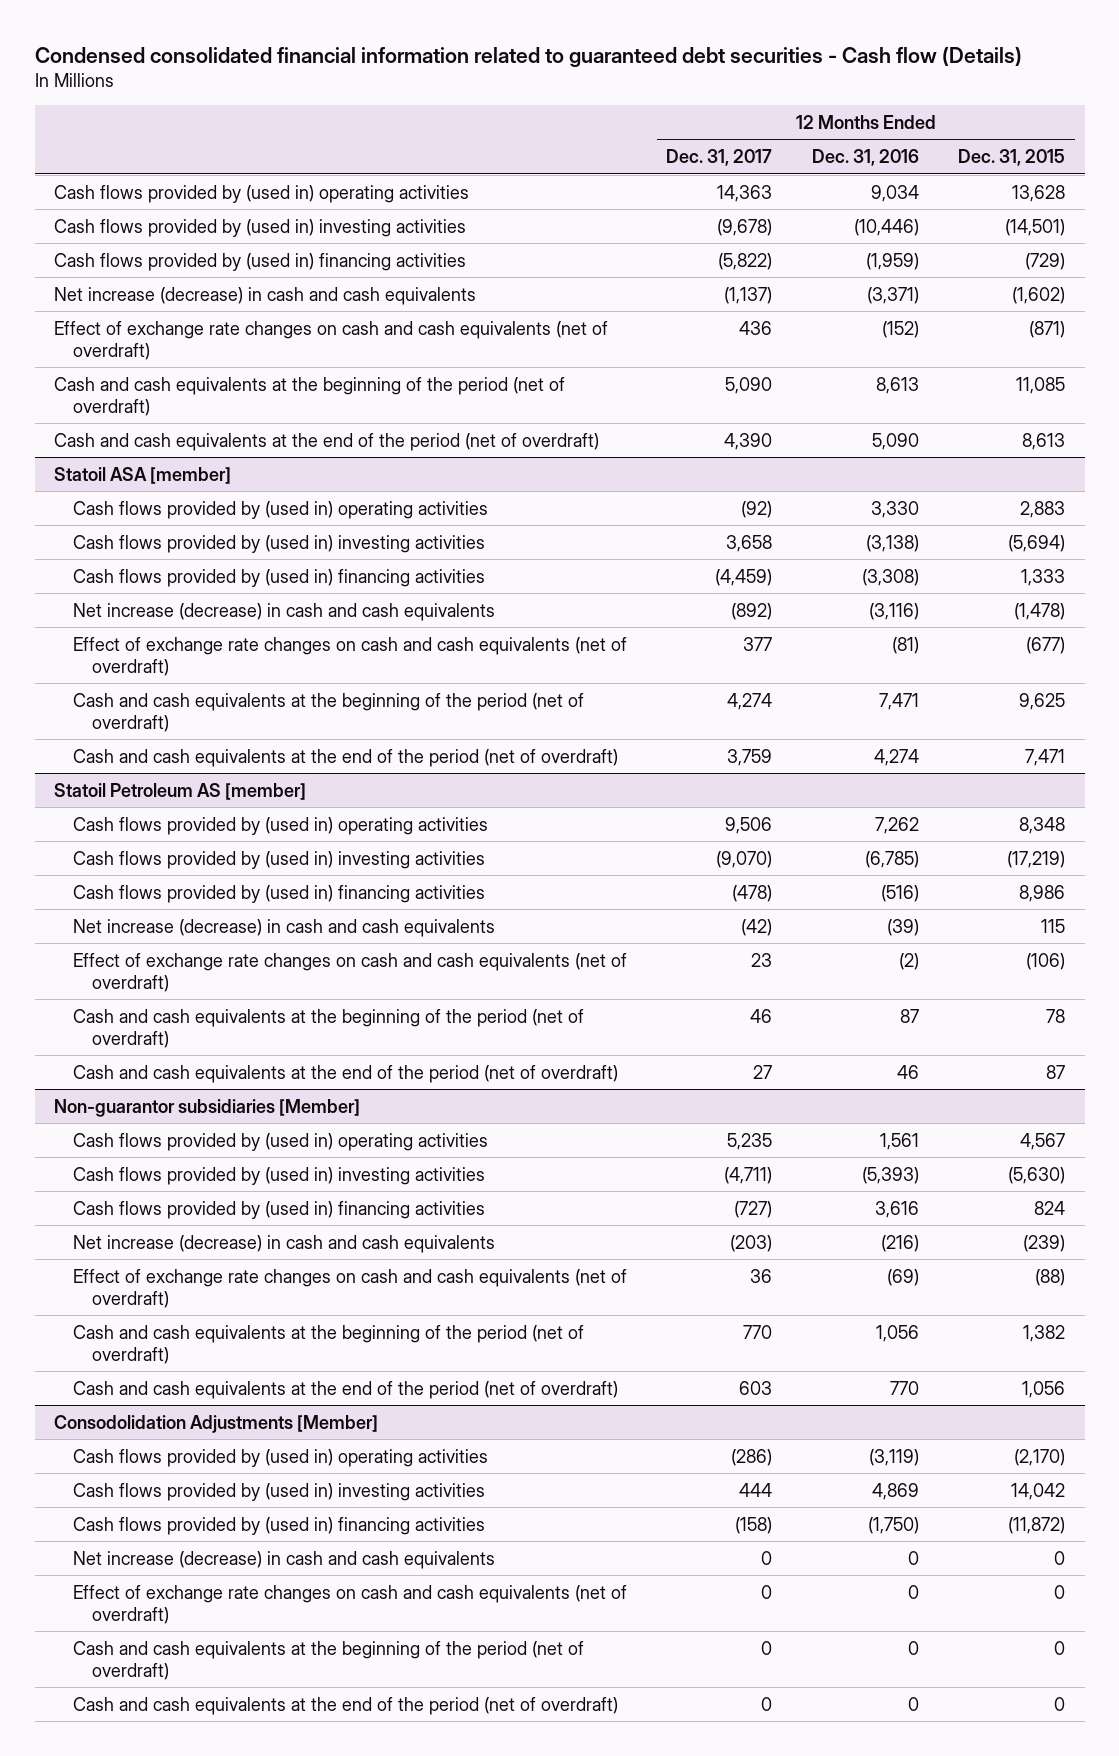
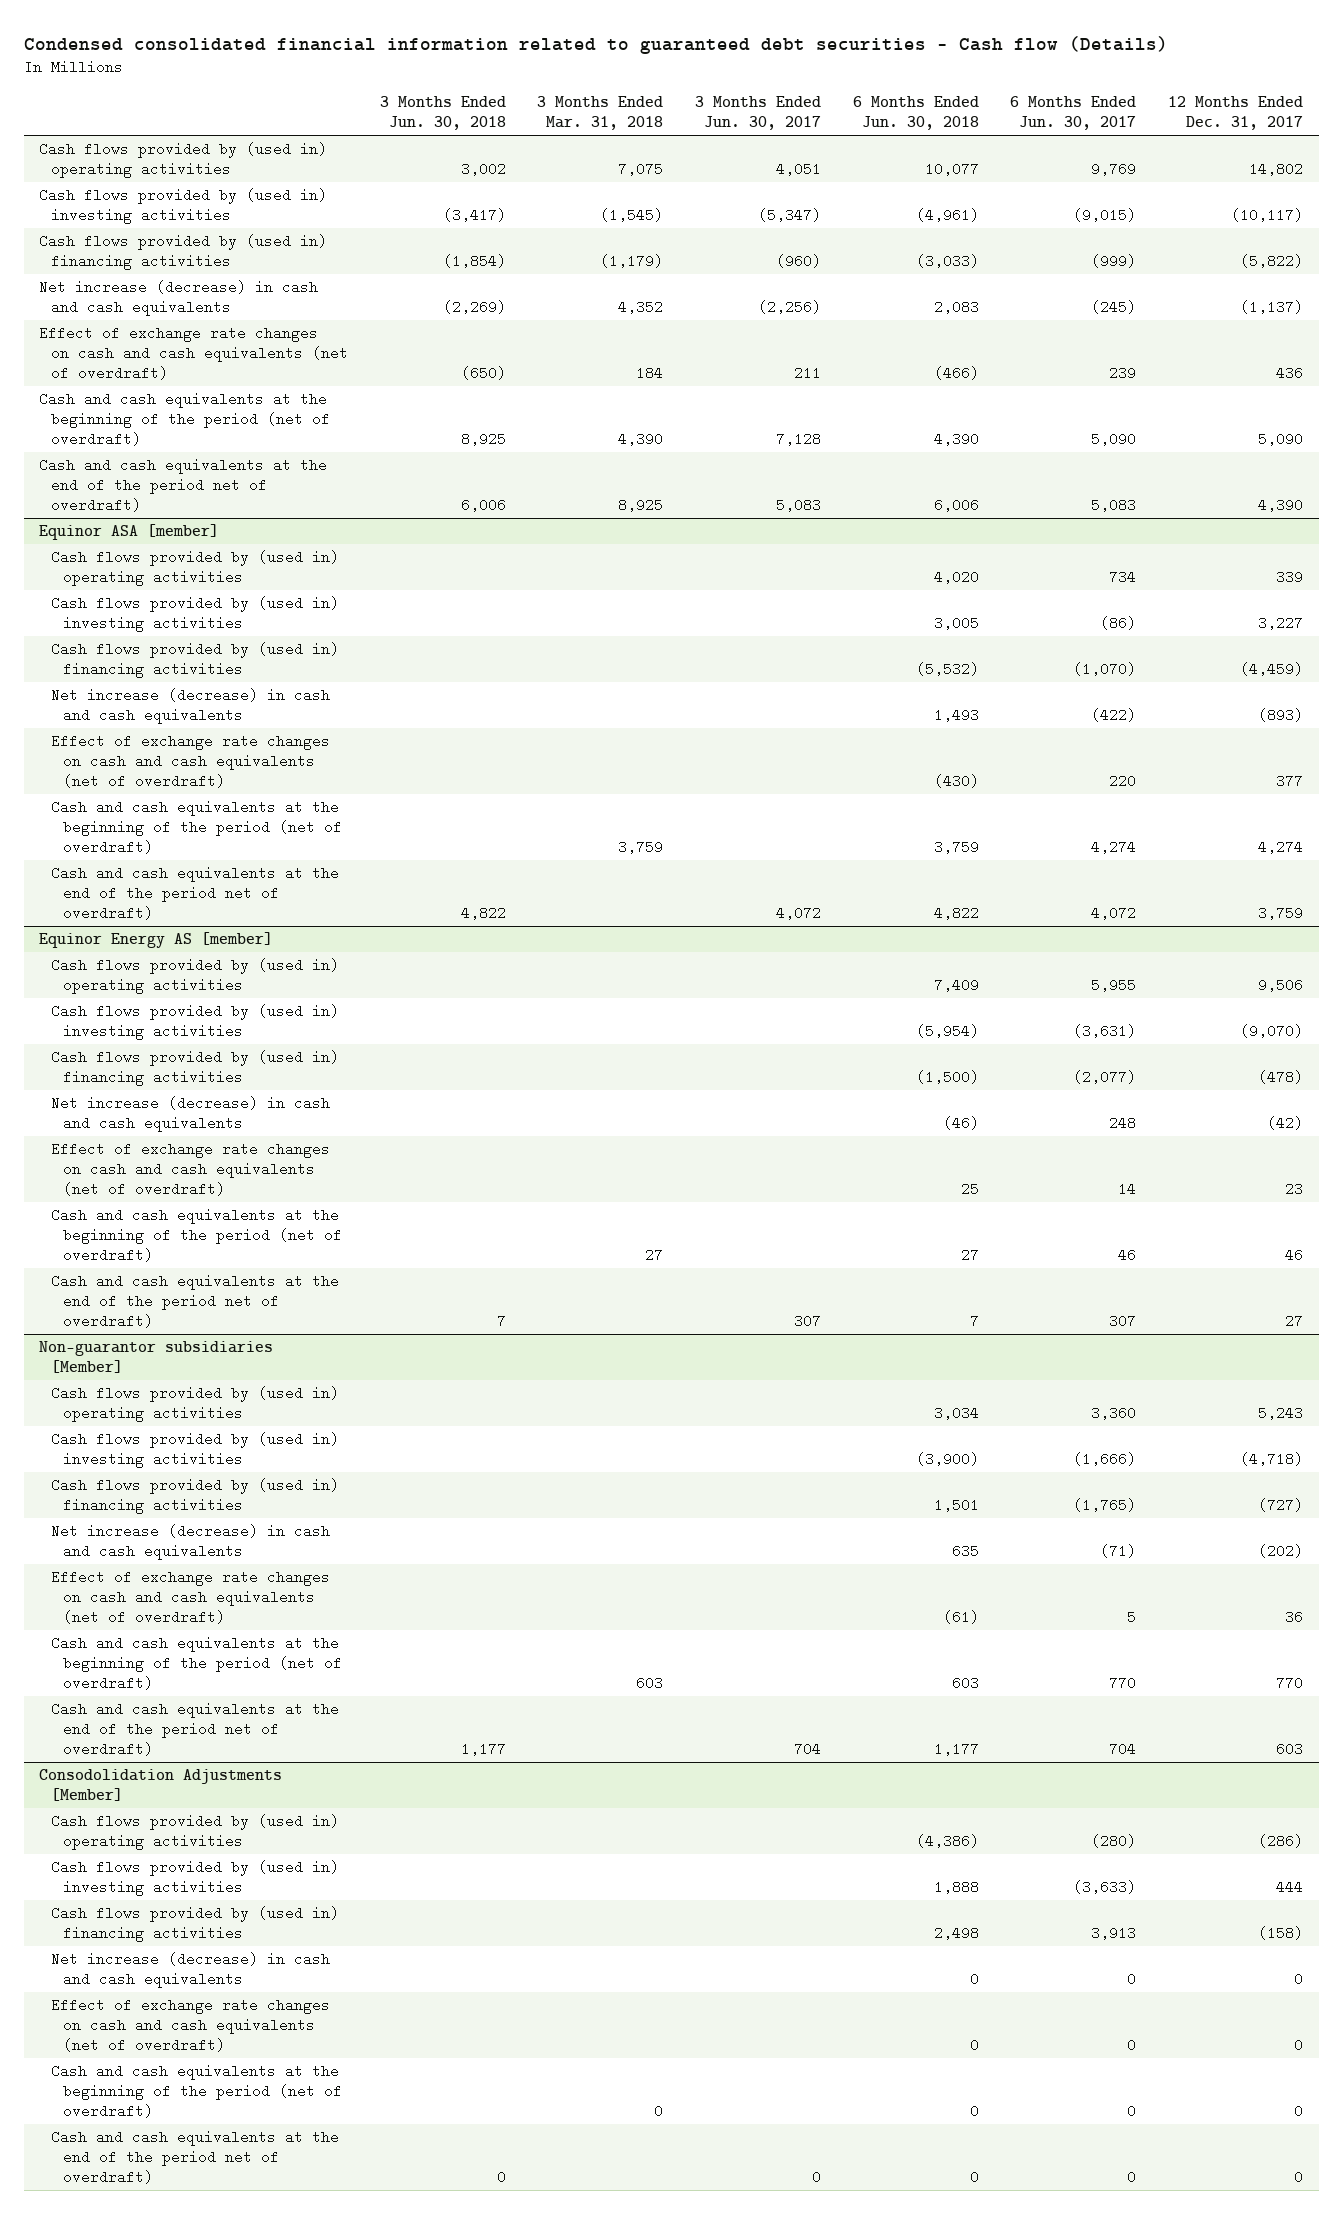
[811,149,919,167] Dec. 31, 2016 -> none
[958,149,1066,167] Dec. 31, 2015 -> none
none -> [379,96,506,131] 3 Months Ended Jun. 30, 2018
none -> [537,96,664,131] 3 Months Ended Mar. 31, 2018
none -> [695,96,822,131] 3 Months Ended Jun. 30, 2017
none -> [852,96,979,131] 6 Months Ended Jun. 30, 2018
none -> [1010,96,1137,131] 6 Months Ended Jun. 30, 2017
[717,184,773,202] 14,363 -> [1248,162,1303,177] 14,802
[717,218,773,236] (9,678) -> [1230,208,1303,223] (10,117)
[54,432,600,451] Cash and cash equivalents at the end of the period (net of overdraft) -> [39,457,328,513] Cash and cash equivalents at the end of the period net of overdraft)
[54,466,232,484] Statoil ASA [member] -> [39,523,220,540] Equinor ASA [member]
[741,500,773,518] (92) -> [1275,570,1303,585] 339
[726,534,773,552] 3,658 -> [1257,616,1303,631] 3,227
[731,602,773,620] (892) -> [1257,708,1303,723] (893)
[73,748,619,767] Cash and cash equivalents at the end of the period (net of overdraft) -> [51,865,340,921] Cash and cash equivalents at the end of the period net of overdraft)
[54,782,307,800] Statoil Petroleum AS [member] -> [39,931,274,948] Equinor Energy AS [member]
[73,1064,619,1083] Cash and cash equivalents at the end of the period (net of overdraft) -> [51,1273,340,1329] Cash and cash equivalents at the end of the period net of overdraft)
[727,1132,773,1150] 5,235 -> [1257,1406,1303,1421] 5,243
[724,1166,773,1184] (4,711) -> [1239,1452,1303,1467] (4,718)
[730,1234,773,1252] (203) -> [1257,1544,1303,1559] (202)
[73,1380,619,1399] Cash and cash equivalents at the end of the period (net of overdraft) -> [51,1701,340,1757] Cash and cash equivalents at the end of the period net of overdraft)
[73,1696,619,1715] Cash and cash equivalents at the end of the period (net of overdraft) -> [51,2129,340,2185] Cash and cash equivalents at the end of the period net of overdraft)

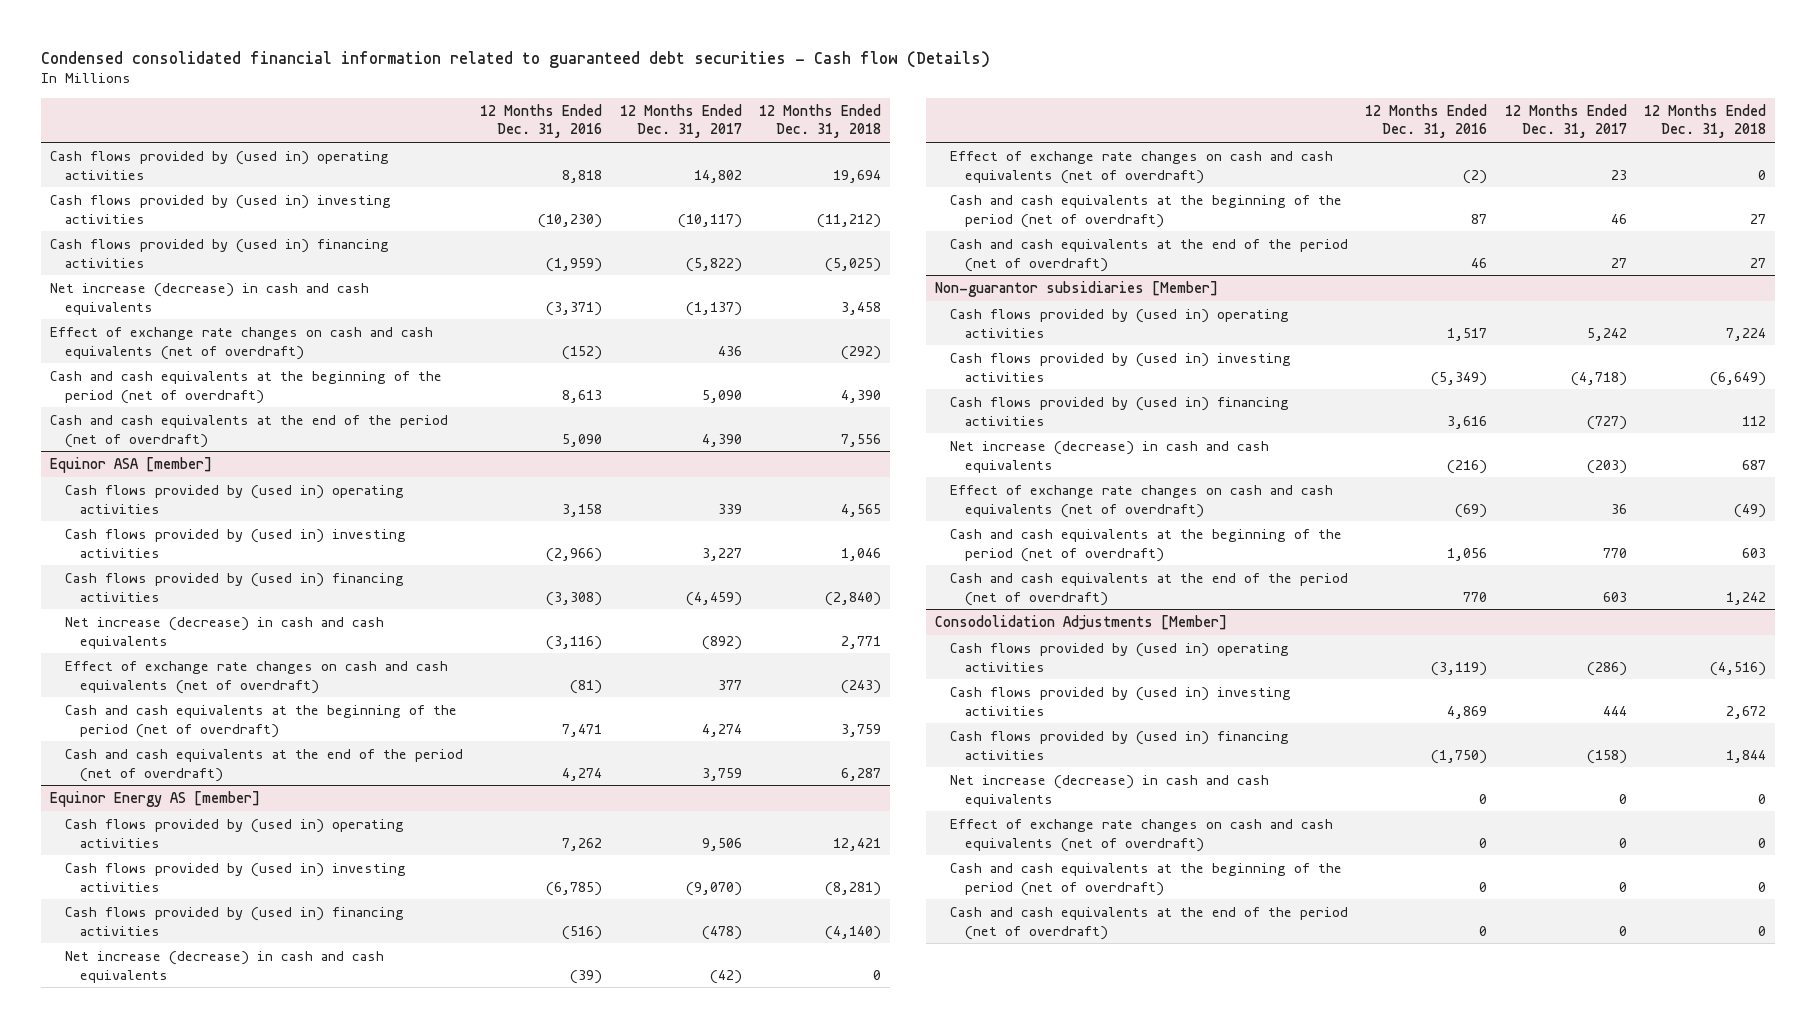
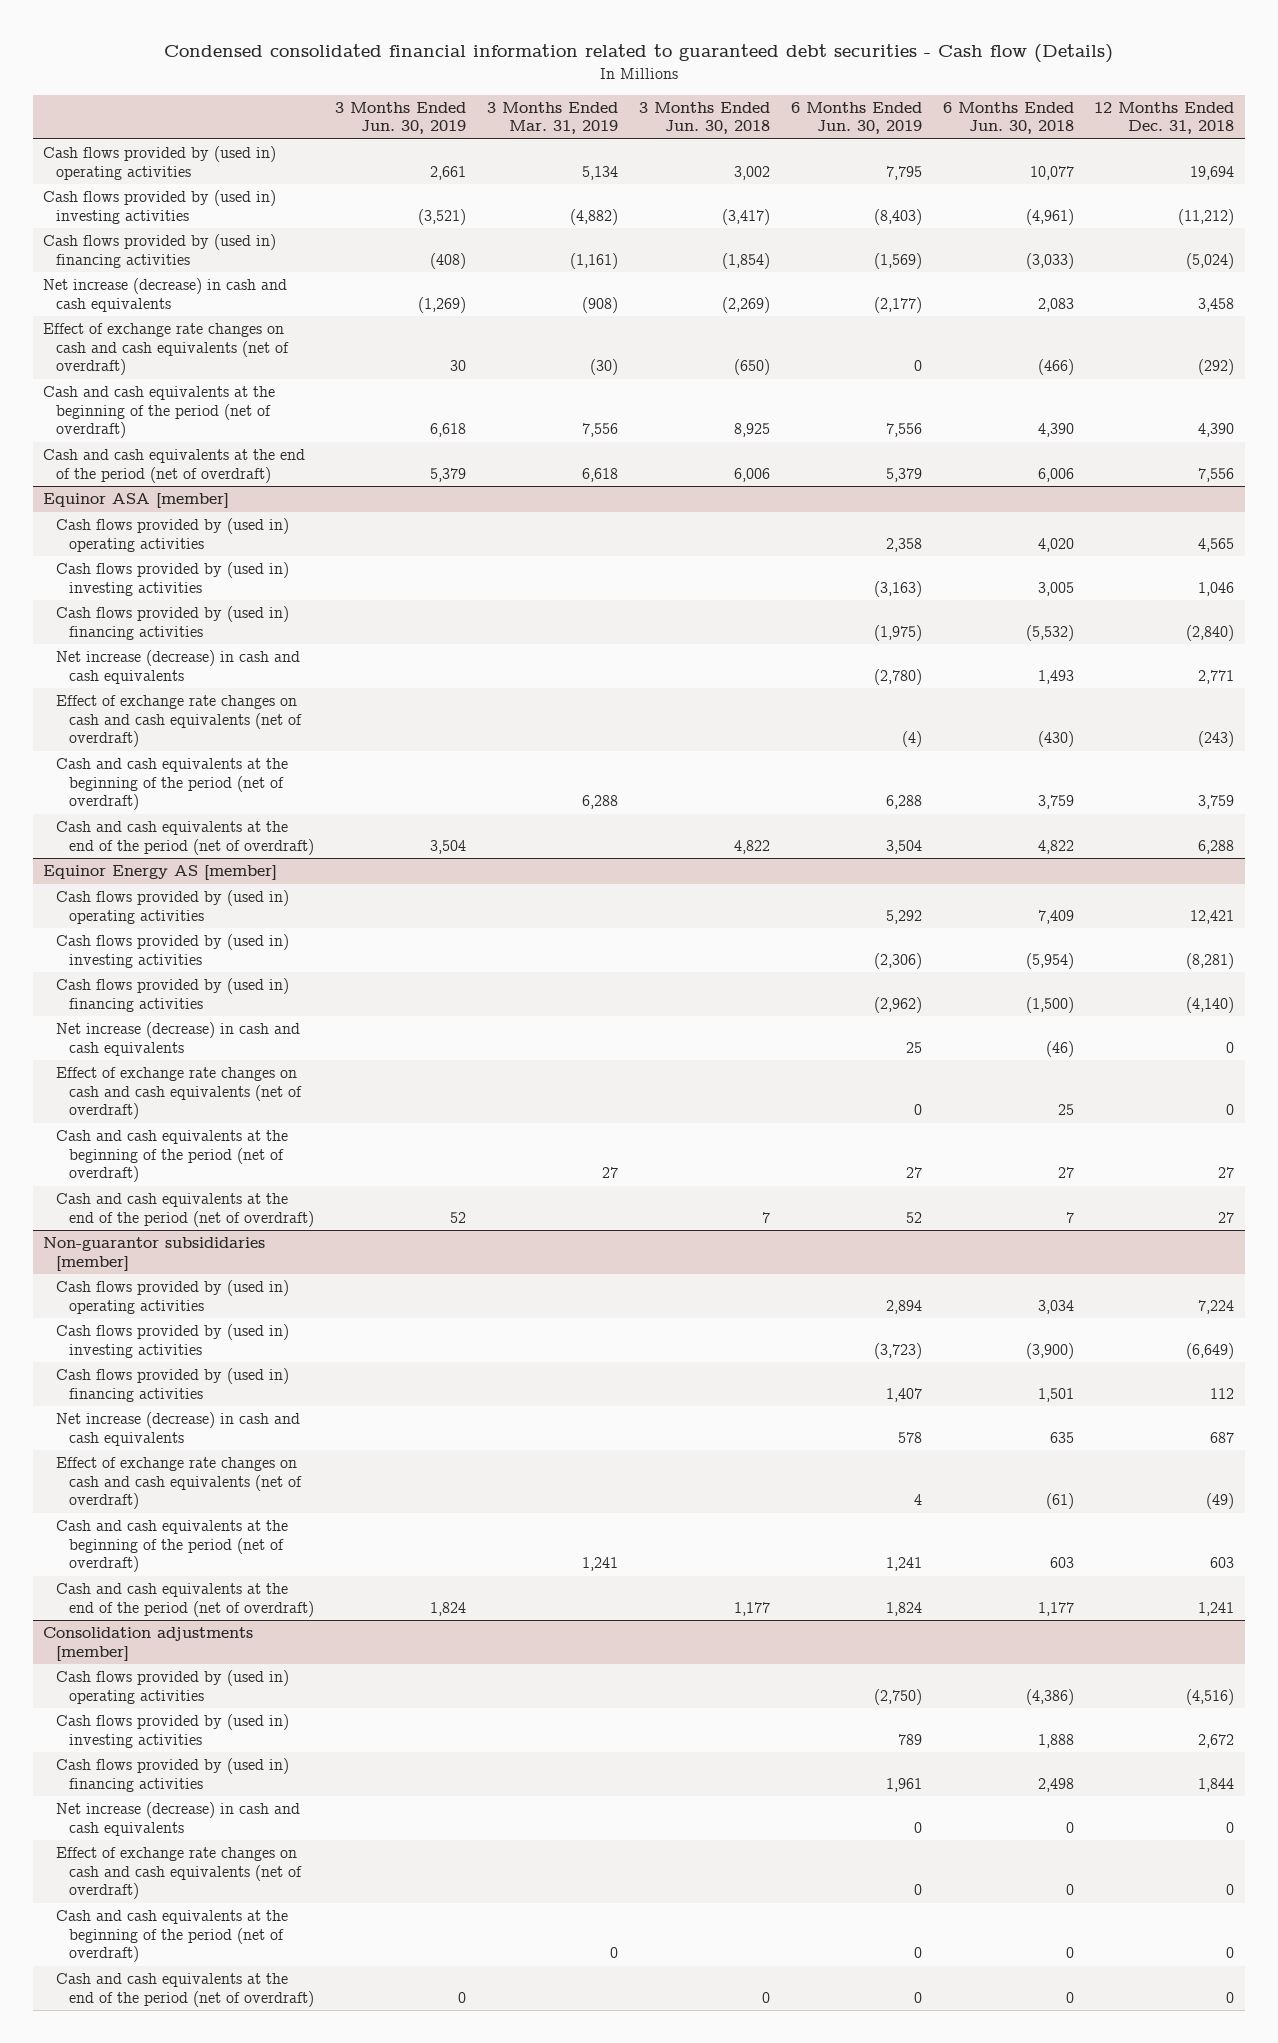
[480,103,603,139] 12 Months Ended Dec. 31, 2016 -> none
[619,103,742,139] 12 Months Ended Dec. 31, 2017 -> none
none -> [335,101,467,135] 3 Months Ended Jun. 30, 2019
none -> [487,101,619,135] 3 Months Ended Mar. 31, 2019
none -> [638,101,770,135] 3 Months Ended Jun. 30, 2018
none -> [790,101,922,135] 6 Months Ended Jun. 30, 2019
none -> [942,101,1074,135] 6 Months Ended Jun. 30, 2018
[825,257,882,272] (5,025) -> [1186,252,1235,269] (5,024)
[841,767,882,781] 6,287 -> [1198,839,1235,854] 6,288
[934,280,1218,297] Non-guarantor subsidiaries [Member] -> [43,1237,266,1271] Non-guarantor subsididaries [member]
[1726,591,1767,605] 1,242 -> [1198,1601,1235,1616] 1,241
[934,614,1227,630] Consodolidation Adjustments [Member] -> [43,1627,254,1661] Consolidation adjustments [member]

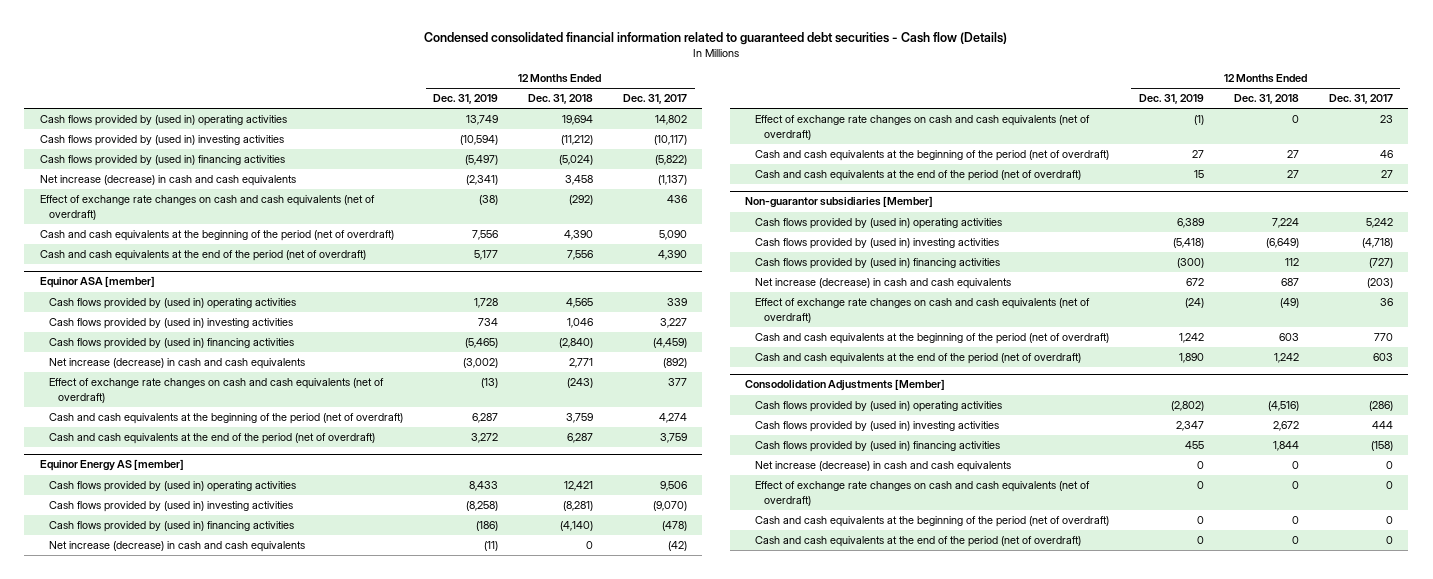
[335,101,467,135] 3 Months Ended Jun. 30, 2019 -> none
[487,101,619,135] 3 Months Ended Mar. 31, 2019 -> none
[638,101,770,135] 3 Months Ended Jun. 30, 2018 -> none
[790,101,922,135] 6 Months Ended Jun. 30, 2019 -> none
[942,101,1074,135] 6 Months Ended Jun. 30, 2018 -> none
none -> [433,94,499,105] Dec. 31, 2019
none -> [623,94,688,105] Dec. 31, 2017
[1198,839,1235,854] 6,288 -> [567,433,594,444] 6,287
[43,1237,266,1271] Non-guarantor subsididaries [member] -> [745,196,934,209] Non-guarantor subsidiaries [Member]
[1198,1601,1235,1616] 1,241 -> [1273,353,1299,364] 1,242
[43,1627,254,1661] Consolidation adjustments [member] -> [745,379,946,392] Consodolidation Adjustments [Member]

